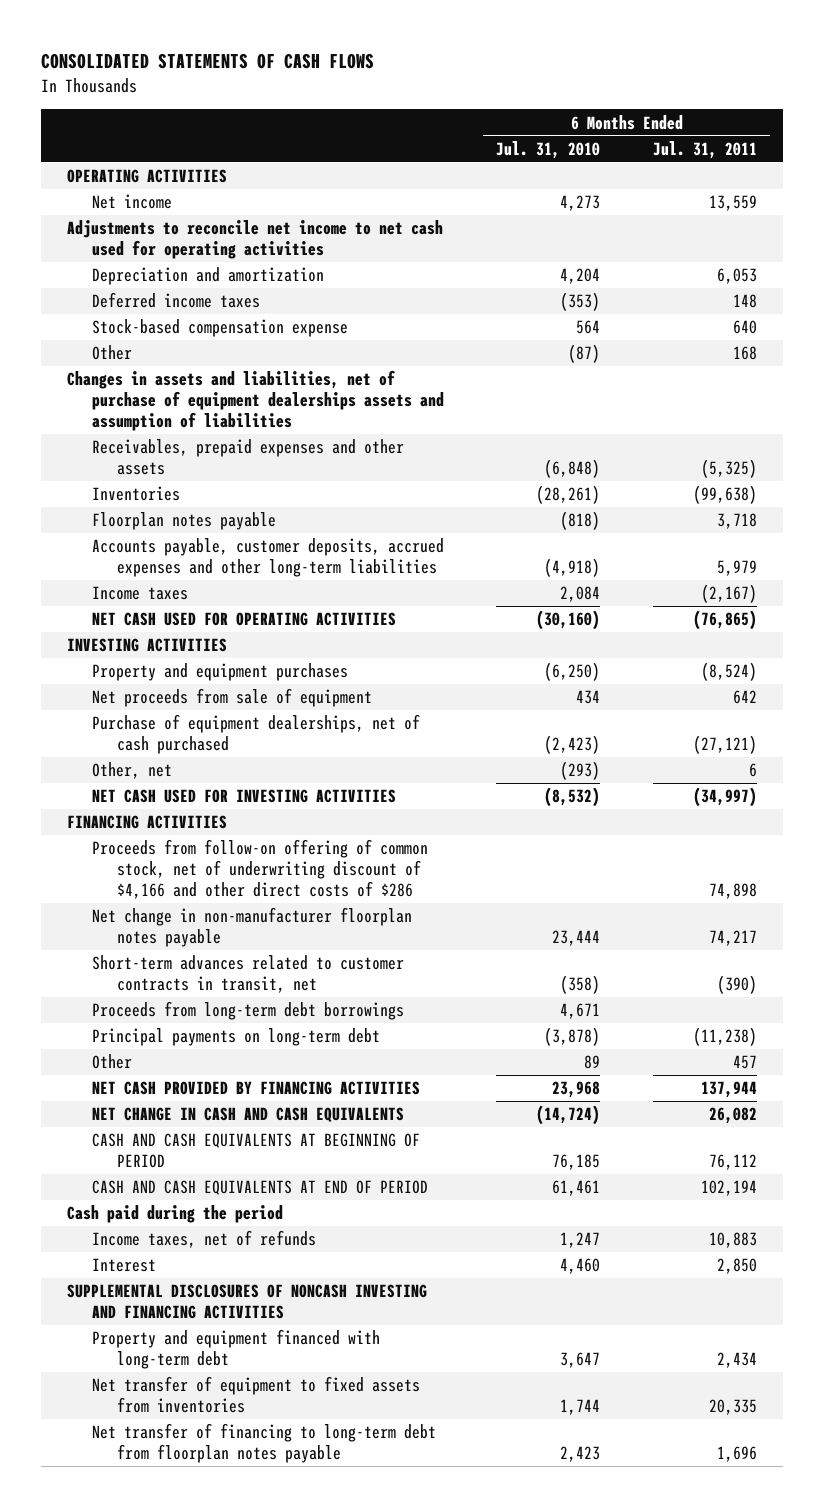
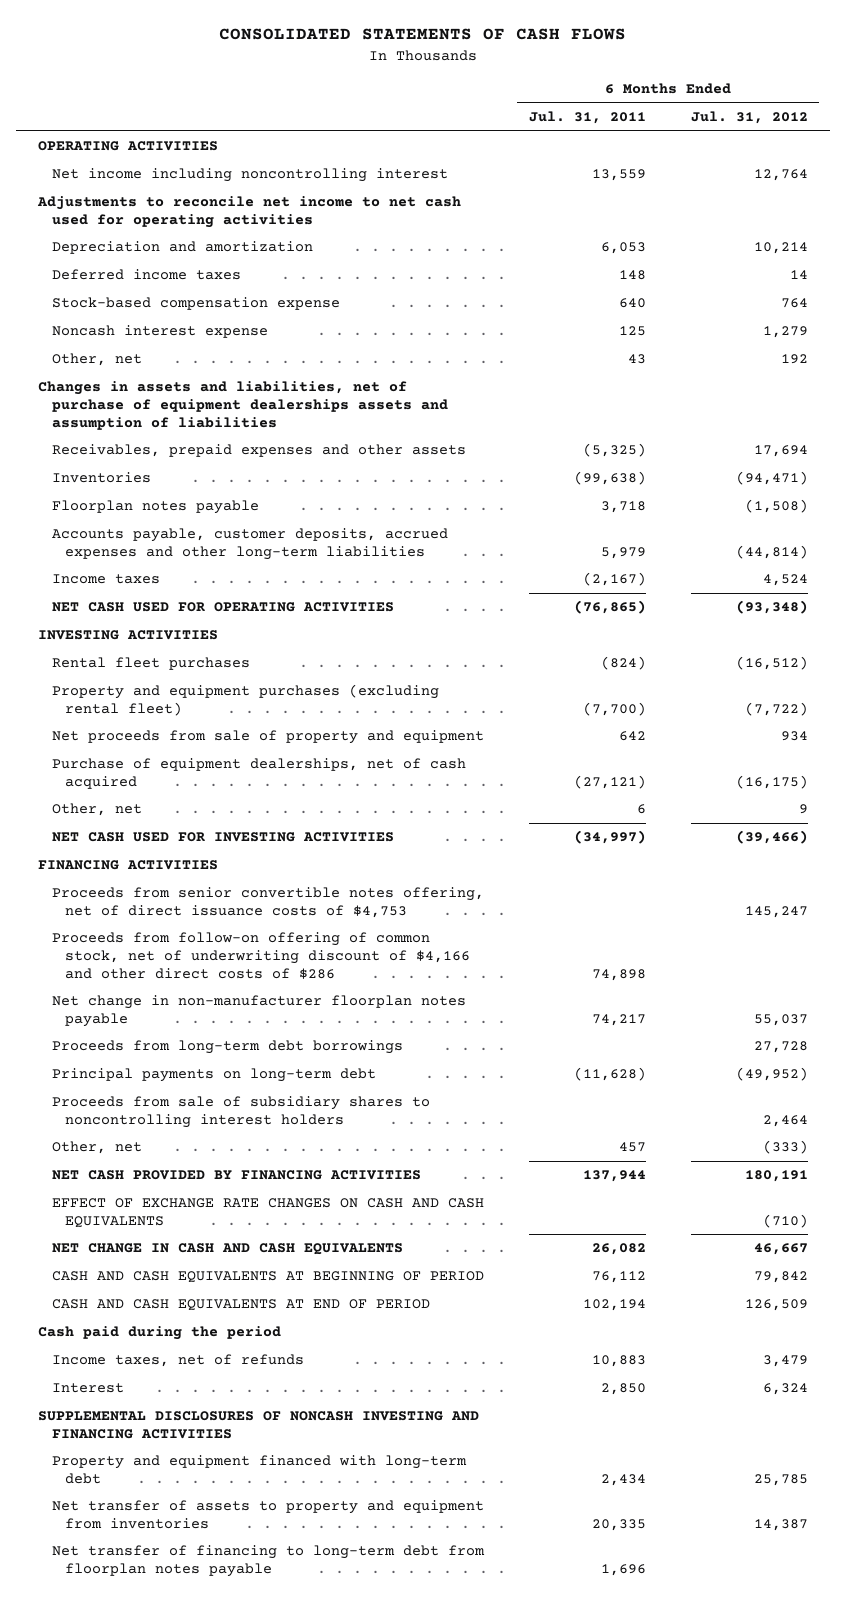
[496,140,601,159] Jul. 31, 2010 -> none
none -> [690,111,808,125] Jul. 31, 2012
[92,194,173,210] Net income -> [51,168,448,183] Net income including noncontrolling interest
none -> [51,325,268,339] Noncash interest expense
[92,345,133,361] Other -> [51,353,142,367] Other, net
[732,346,757,361] 168 -> [627,354,646,365] 43
none -> [51,657,250,671] Rental fleet purchases
[92,663,349,682] Property and equipment purchases -> [51,684,439,716] Property and equipment purchases (excluding rental fleet)
[700,662,757,682] (8,524) -> [582,701,646,716] (7,700)
[92,688,373,708] Net proceeds from sale of equipment -> [51,730,484,745] Net proceeds from sale of property and equipment
[92,714,421,754] Purchase of equipment dealerships, net of cash purchased -> [51,758,466,789] Purchase of equipment dealerships, net of cash acquired
none -> [51,887,484,918] Proceeds from senior convertible notes offering, net of direct issuance costs of $4,753
[92,955,405,993] Short-term advances related to customer contracts in transit, net -> none
[692,1027,757,1047] (11,238) -> [573,1067,646,1082] (11,628)
none -> [51,1096,430,1128] Proceeds from sale of subsidiary shares to noncontrolling interest holders
[92,1054,133,1070] Other -> [51,1141,142,1155] Other, net
none -> [51,1198,484,1228] EFFECT OF EXCHANGE RATE CHANGES ON CASH AND CASH EQUIVALENTS
[92,1376,421,1413] Net transfer of equipment to fixed assets from inventories -> [51,1500,484,1529] Net transfer of assets to property and equipment from inventories

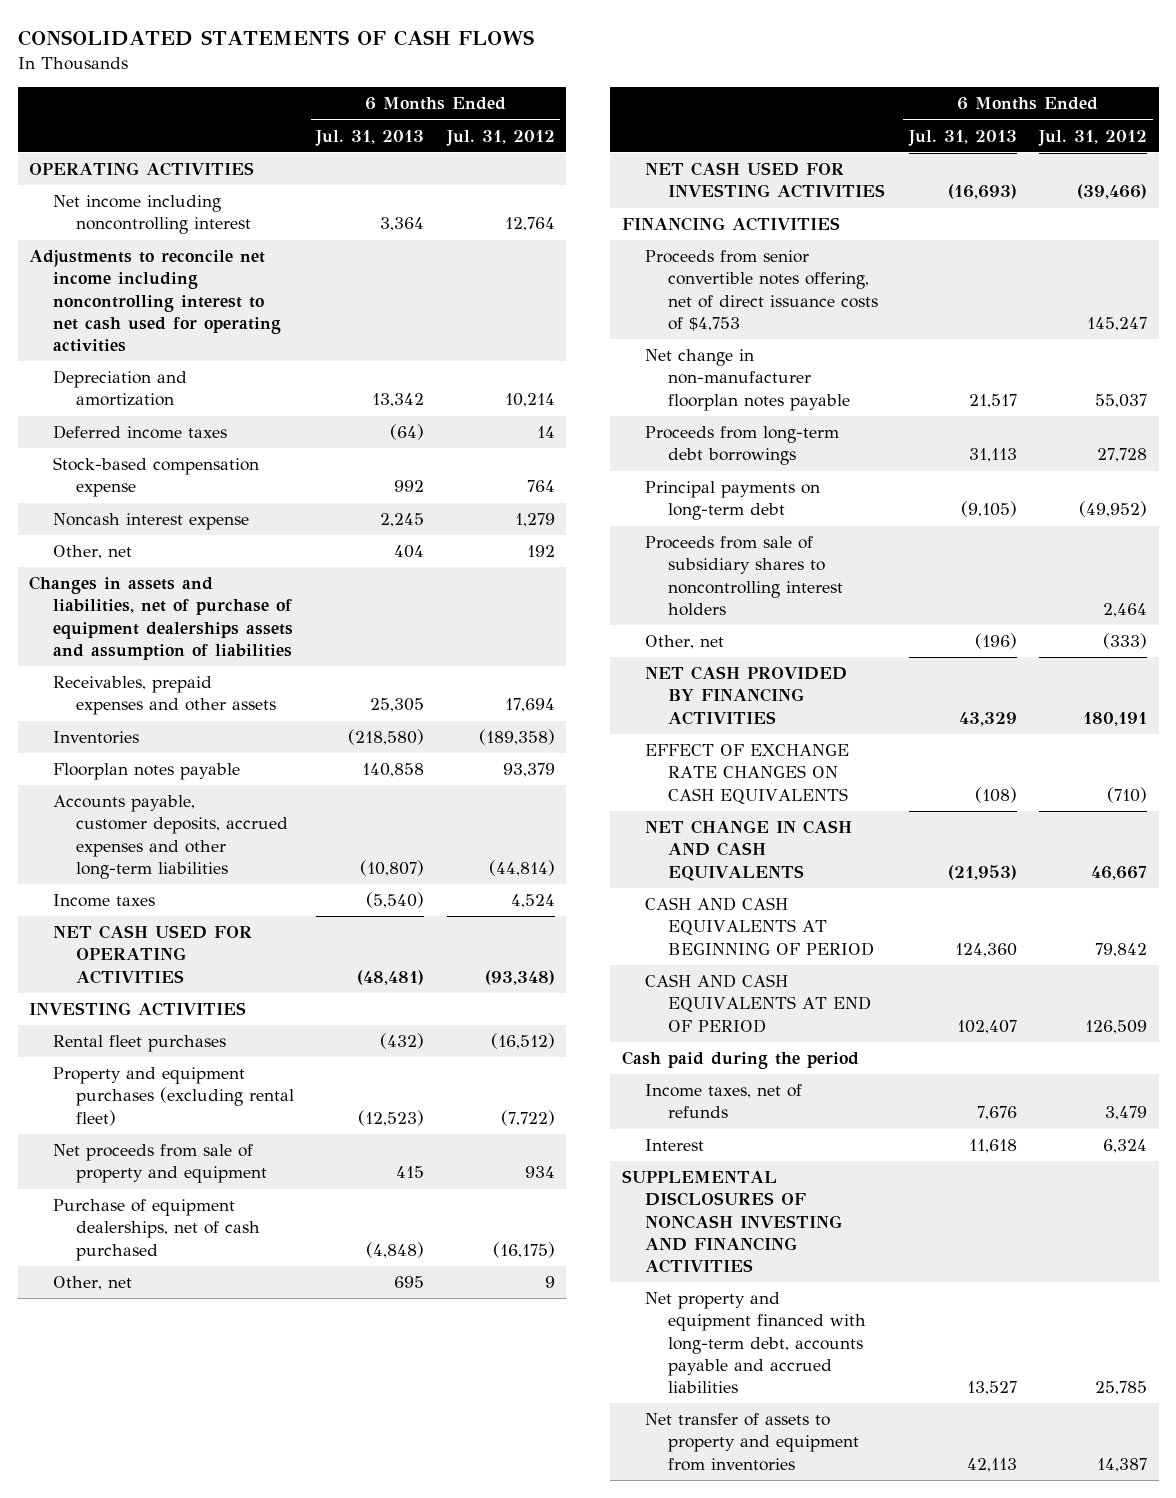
[528,111,646,125] Jul. 31, 2011 -> none
none -> [315,129,425,146] Jul. 31, 2013
[37,196,462,228] Adjustments to reconcile net income to net cash used for operating activities -> [29,250,281,352] Adjustments to reconcile net income including noncontrolling interest to net cash used for operating activities
[735,471,808,486] (94,471) -> [478,729,555,746] (189,358)
[744,499,808,514] (1,508) -> [502,763,555,778] 93,379
[51,758,466,789] Purchase of equipment dealerships, net of cash acquired -> [52,1199,261,1261] Purchase of equipment dealerships, net of cash purchased
[51,932,471,979] Proceeds from follow-on offering of common stock, net of underwriting discount of $4,166 and other direct costs of $286 -> none
[51,1198,484,1228] EFFECT OF EXCHANGE RATE CHANGES ON CASH AND CASH EQUIVALENTS -> [645,744,850,804] EFFECT OF EXCHANGE RATE CHANGES ON CASH EQUIVALENTS
[51,1455,467,1484] Property and equipment financed with long-term debt -> [645,1292,867,1393] Net property and equipment financed with long-term debt, accounts payable and accrued liabilities
[51,1545,485,1577] Net transfer of financing to long-term debt from floorplan notes payable -> none

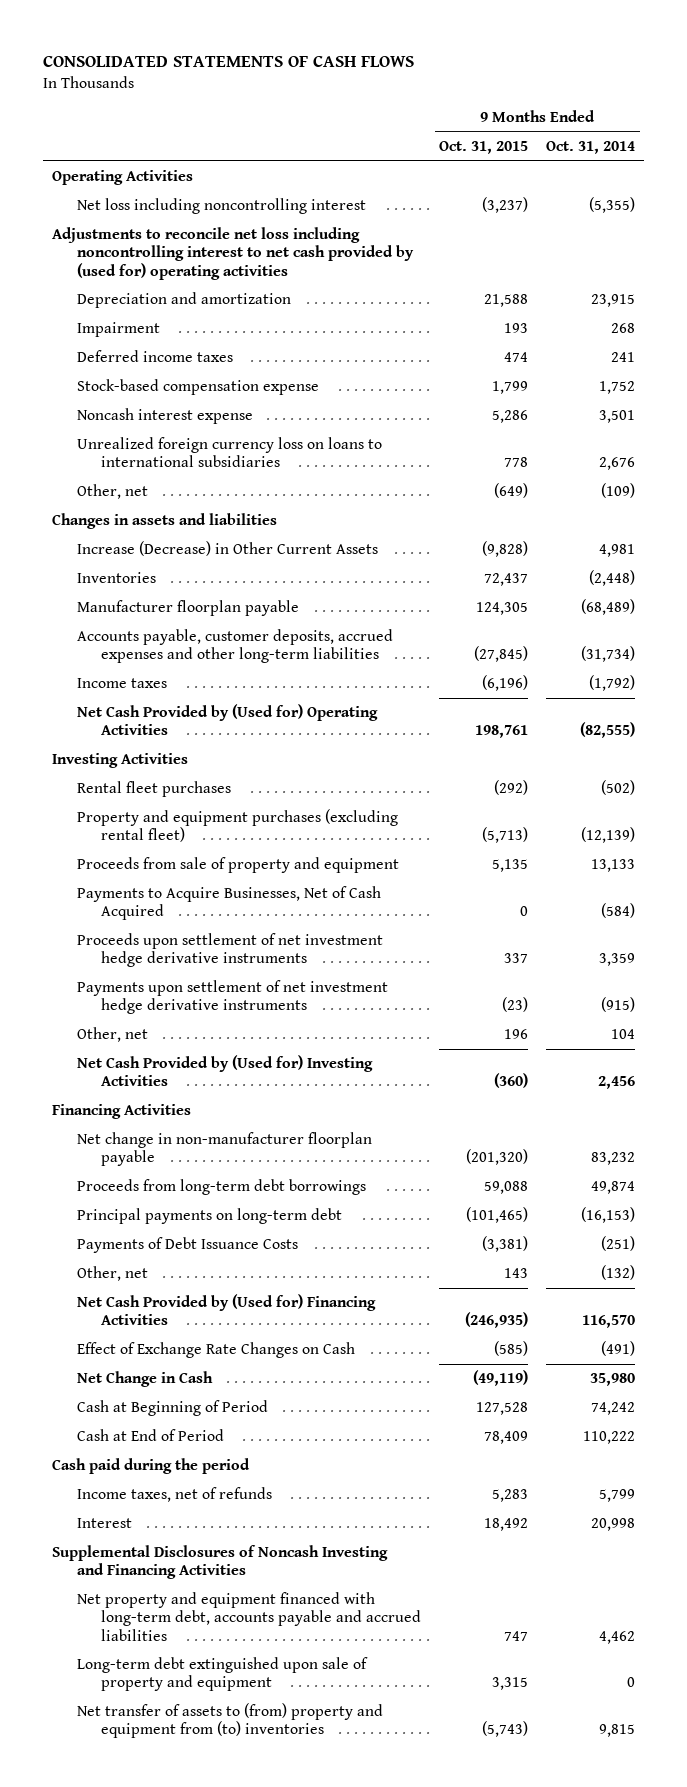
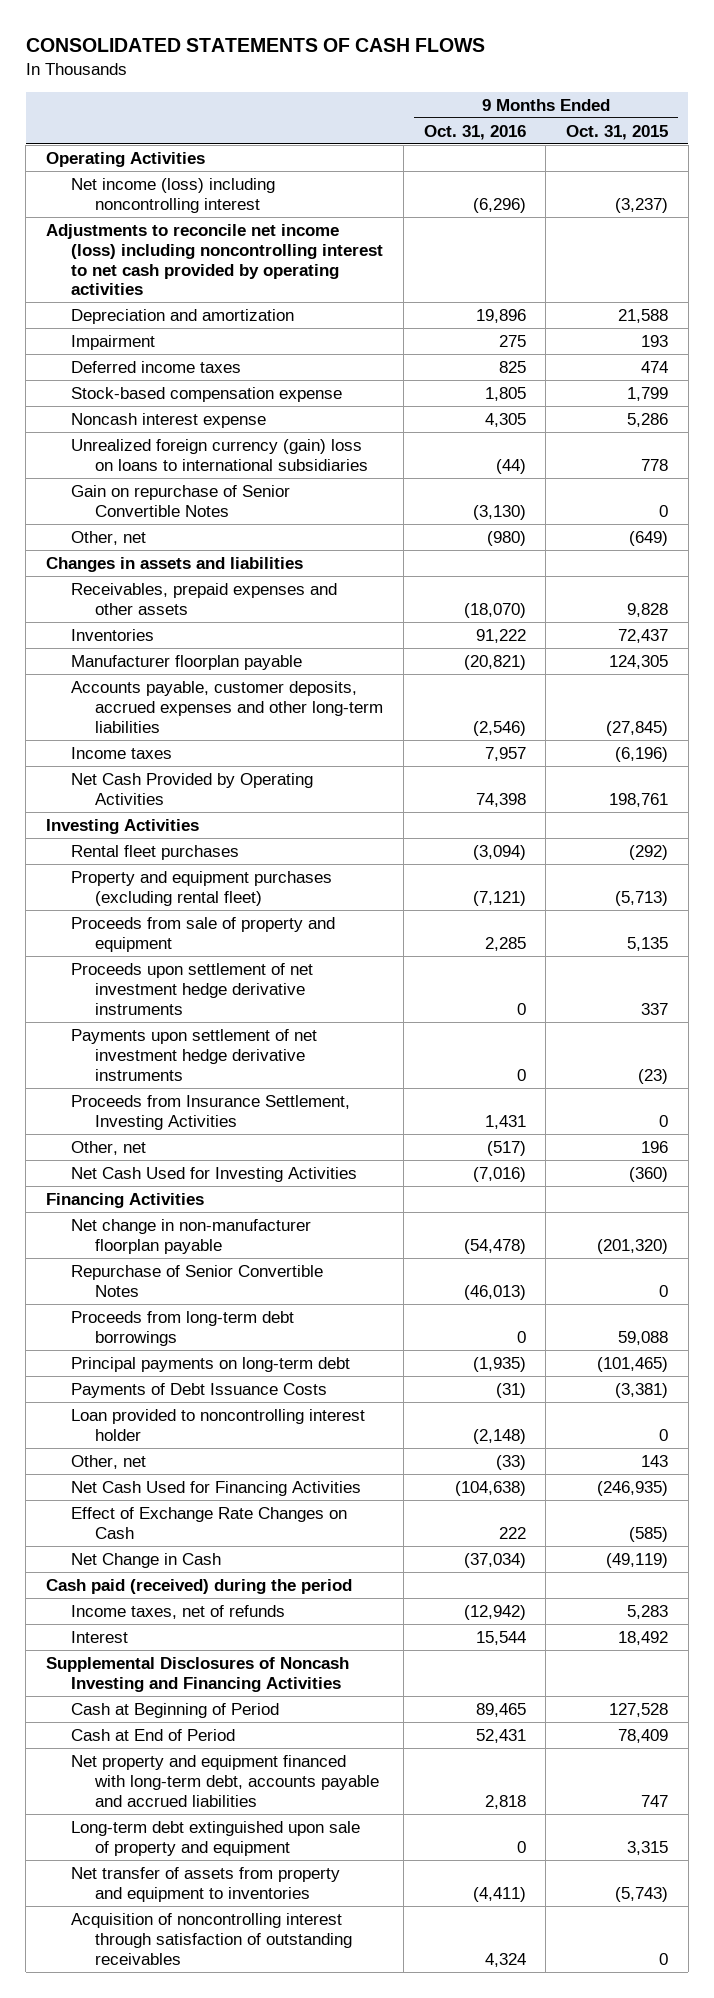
[546,140,636,154] Oct. 31, 2014 -> none
none -> [423,124,526,140] Oct. 31, 2016
[76,198,366,215] Net loss including noncontrolling interest -> [70,177,275,213] Net income (loss) including noncontrolling interest
[52,227,414,280] Adjustments to reconcile net loss including noncontrolling interest to net cash provided by (used for) operating activities -> [46,223,383,296] Adjustments to reconcile net income (loss) including noncontrolling interest to net cash provided by operating activities
[76,437,382,468] Unrealized foreign currency loss on loans to international subsidiaries -> [70,438,369,471] Unrealized foreign currency (gain) loss on loans to international subsidiaries
none -> [70,484,290,517] Gain on repurchase of Senior Convertible Notes
[76,541,378,557] Increase (Decrease) in Other Current Assets -> [70,582,337,615] Receivables, prepaid expenses and other assets
[482,541,529,558] (9,828) -> [627,602,669,617] 9,828
[76,704,378,736] Net Cash Provided by (Used for) Operating Activities -> [70,772,313,805] Net Cash Provided by Operating Activities
[76,886,381,921] Payments to Acquire Businesses, Net of Cash Acquired -> none
none -> [70,1094,350,1130] Proceeds from Insurance Settlement, Investing Activities
[76,1055,373,1087] Net Cash Provided by (Used for) Investing Activities -> [70,1166,357,1182] Net Cash Used for Investing Activities
none -> [70,1264,323,1297] Repurchase of Senior Convertible Notes
none -> [70,1408,365,1441] Loan provided to noncontrolling interest holder
[76,1294,376,1326] Net Cash Provided by (Used for) Financing Activities -> [70,1480,361,1496] Net Cash Used for Financing Activities
[52,1458,251,1475] Cash paid during the period -> [46,1578,353,1594] Cash paid (received) during the period
[76,1400,268,1417] Cash at Beginning of Period -> [70,1702,279,1718] Cash at Beginning of Period
[76,1429,224,1442] Cash at End of Period -> [70,1728,235,1741] Cash at End of Period
[76,1703,383,1739] Net transfer of assets to (from) property and equipment from (to) inventories -> [70,1866,340,1902] Net transfer of assets from property and equipment to inventories
none -> [70,1912,353,1965] Acquisition of noncontrolling interest through satisfaction of outstanding receivables

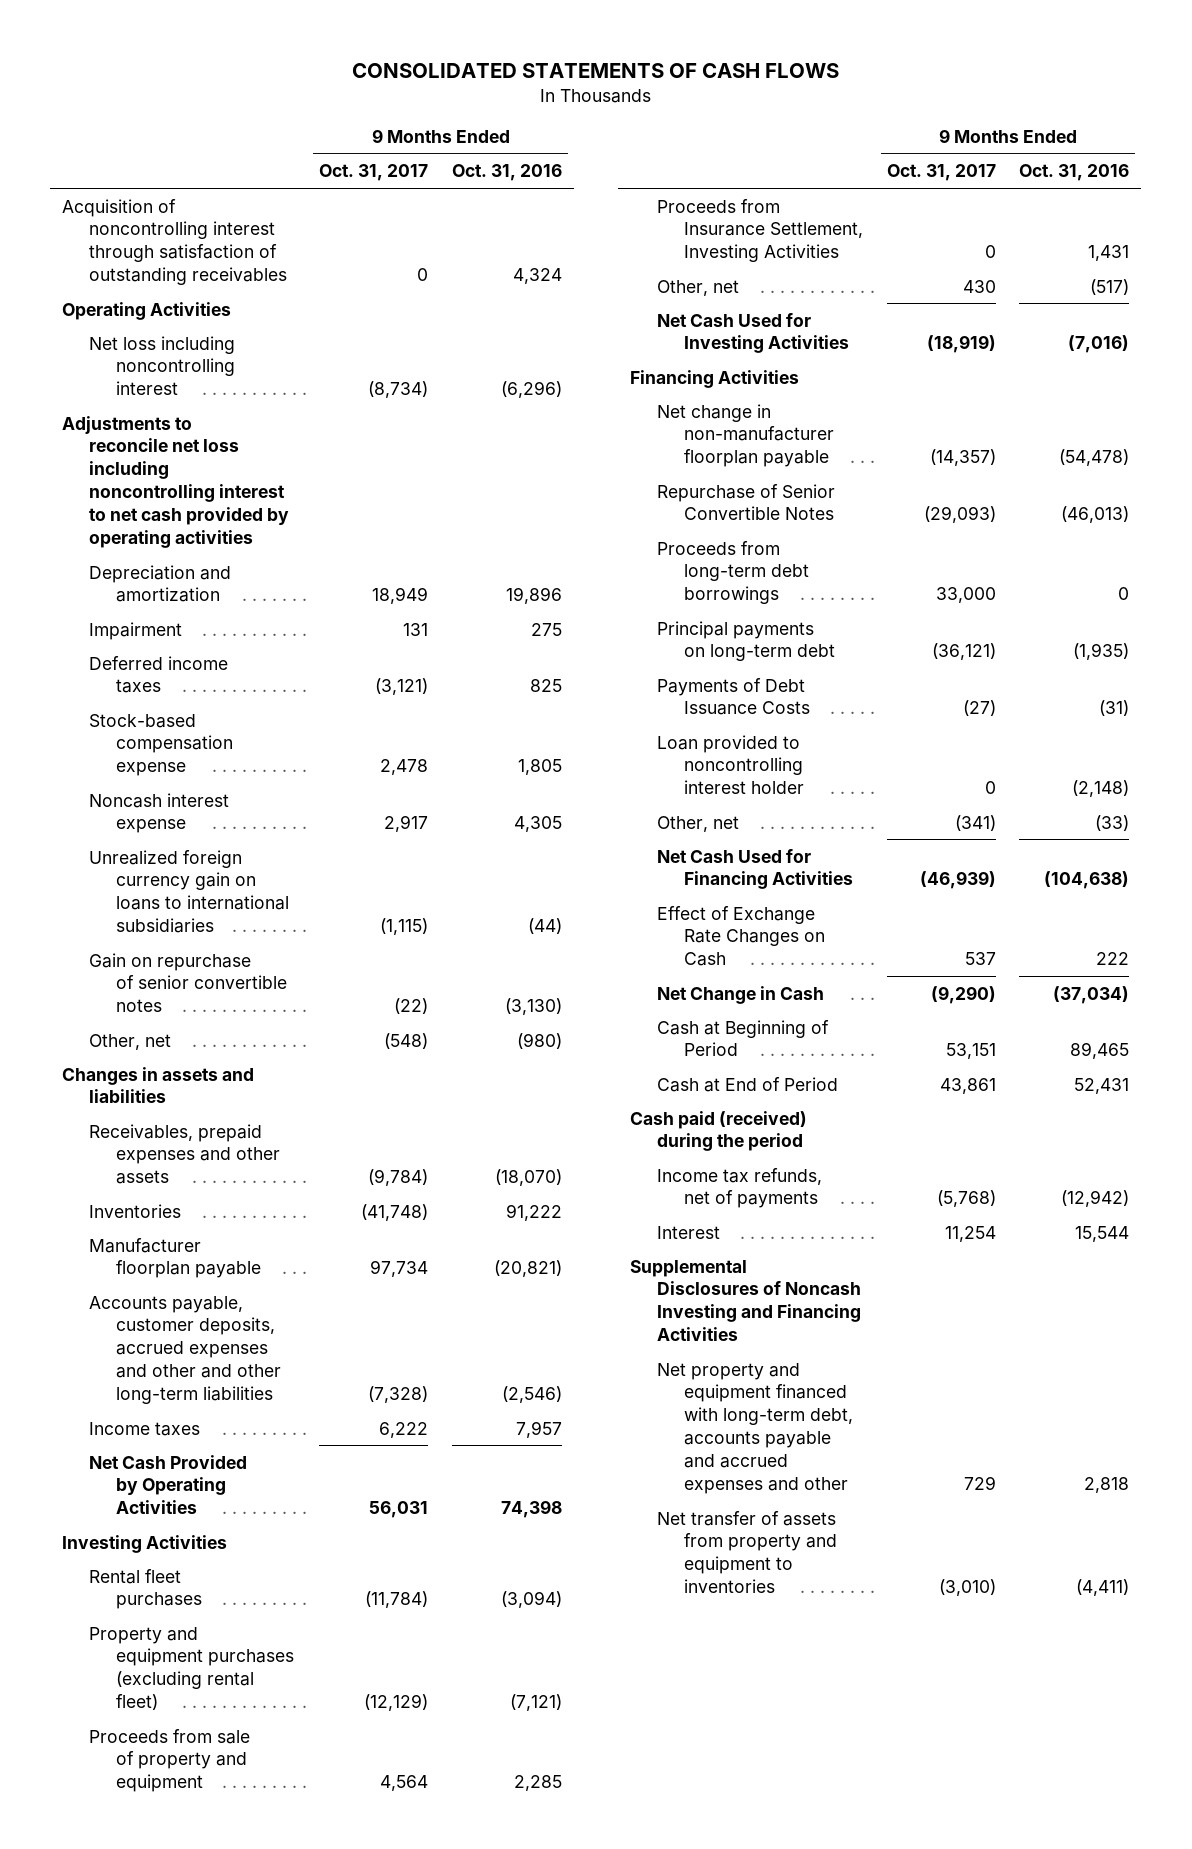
[566,124,669,140] Oct. 31, 2015 -> none
none -> [319,164,429,182] Oct. 31, 2017
[70,1912,353,1965] Acquisition of noncontrolling interest through satisfaction of outstanding receivables -> [62,198,288,286] Acquisition of noncontrolling interest through satisfaction of outstanding receivables
[70,177,275,213] Net income (loss) including noncontrolling interest -> [89,335,236,396] Net loss including noncontrolling interest
[46,223,383,296] Adjustments to reconcile net income (loss) including noncontrolling interest to net cash provided by operating activities -> [62,415,290,548] Adjustments to reconcile net loss including noncontrolling interest to net cash provided by operating activities
[70,438,369,471] Unrealized foreign currency (gain) loss on loans to international subsidiaries -> [89,849,290,934] Unrealized foreign currency gain on loans to international subsidiaries
[70,484,290,517] Gain on repurchase of Senior Convertible Notes -> [89,952,288,1013] Gain on repurchase of senior convertible notes
[70,680,384,733] Accounts payable, customer deposits, accrued expenses and other long-term liabilities -> [89,1295,282,1405] Accounts payable, customer deposits, accrued expenses and other and other long-term liabilities
[70,962,313,1015] Proceeds upon settlement of net investment hedge derivative instruments -> none
[70,1028,317,1081] Payments upon settlement of net investment hedge derivative instruments -> none
[70,1702,279,1718] Cash at Beginning of Period -> [656,1019,829,1057] Cash at Beginning of Period
[70,1728,235,1741] Cash at End of Period -> [656,1076,838,1092] Cash at End of Period
[70,1604,285,1619] Income taxes, net of refunds -> [656,1167,822,1209] Income tax refunds, net of payments
[70,1820,360,1856] Long-term debt extinguished upon sale of property and equipment -> none
[70,1754,380,1807] Net property and equipment financed with long-term debt, accounts payable and accrued liabilities -> [656,1362,853,1494] Net property and equipment financed with long-term debt, accounts payable and accrued expenses and other

